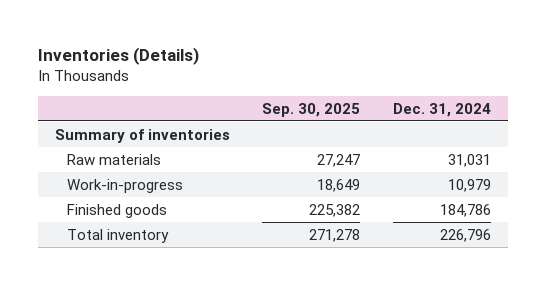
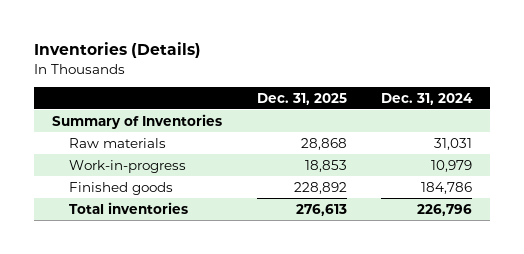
[262,102,361,117] Sep. 30, 2025 -> none
none -> [256,92,347,105] Dec. 31, 2025
[54,128,230,143] Summary of inventories -> [51,113,222,129] Summary of Inventories
[66,228,169,243] Total inventory -> [68,201,188,214] Total inventories

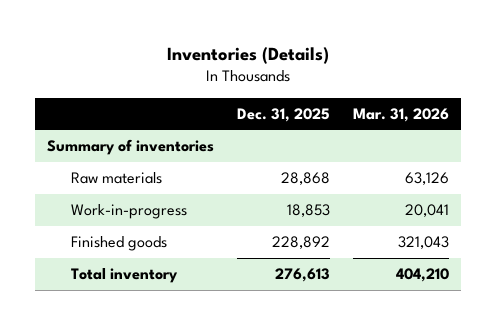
[381,92,474,105] Dec. 31, 2024 -> none
none -> [353,107,450,122] Mar. 31, 2026
[51,113,222,129] Summary of Inventories -> [46,139,214,156] Summary of inventories
[68,201,188,214] Total inventories -> [71,268,179,284] Total inventory

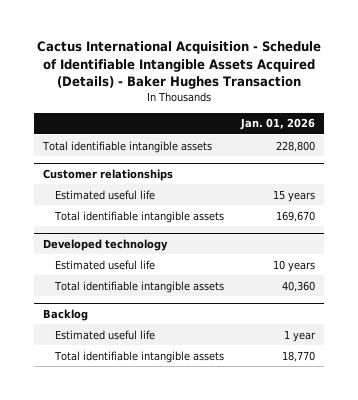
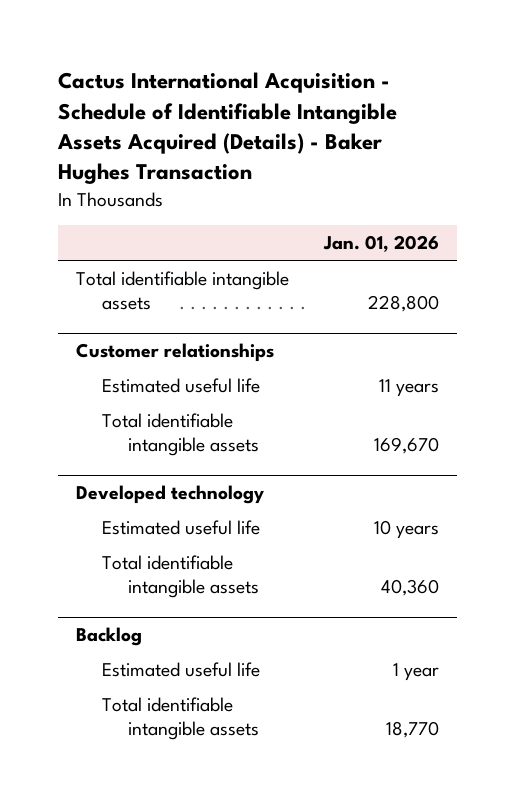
[273,189,316,202] 15 years -> [379,379,440,398] 11 years

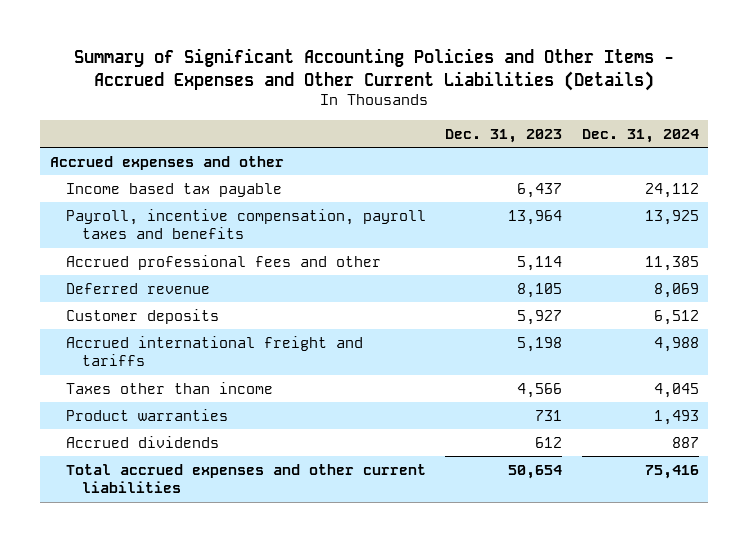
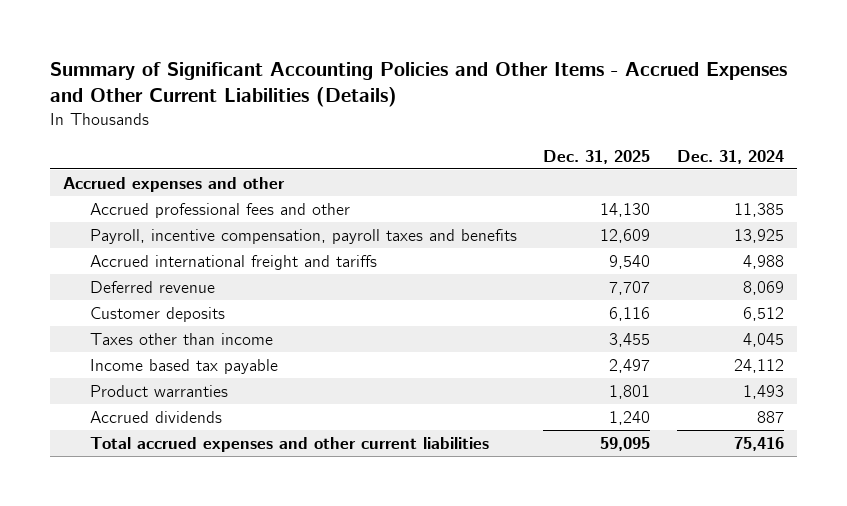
[445,128,563,143] Dec. 31, 2023 -> none
none -> [543,149,651,164] Dec. 31, 2025
[65,208,426,240] Payroll, incentive compensation, payroll taxes and benefits -> [89,229,517,245] Payroll, incentive compensation, payroll taxes and benefits
[65,335,363,367] Accrued international freight and tariffs -> [89,255,377,271] Accrued international freight and tariffs
[65,182,282,197] Income based tax payable -> [89,359,278,375] Income based tax payable

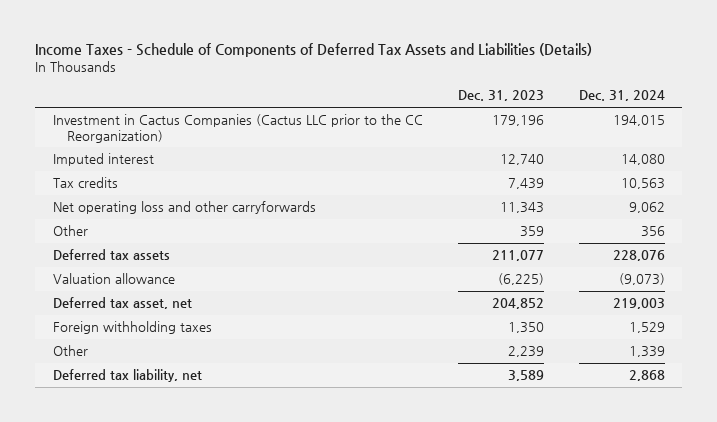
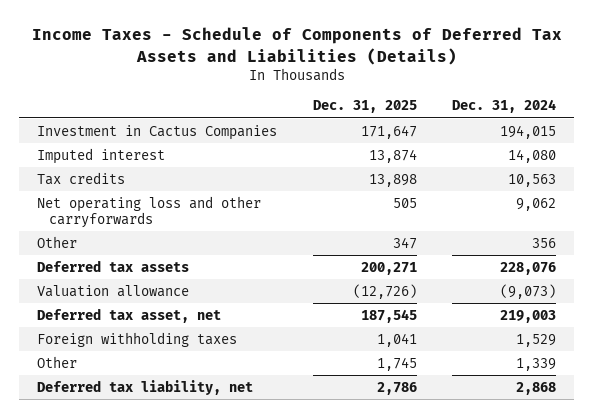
[457,90,544,102] Dec. 31, 2023 -> none
none -> [312,100,417,114] Dec. 31, 2025
[52,114,423,143] Investment in Cactus Companies (Cactus LLC prior to the CC Reorganization) -> [37,124,278,140] Investment in Cactus Companies

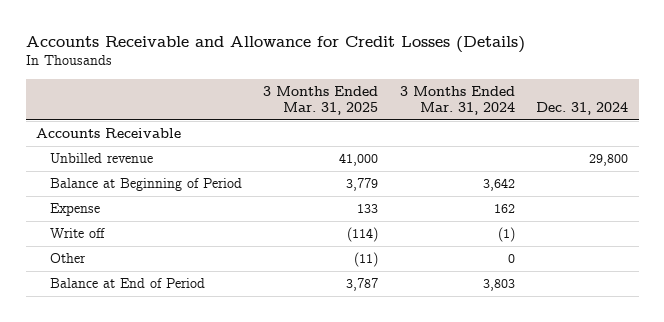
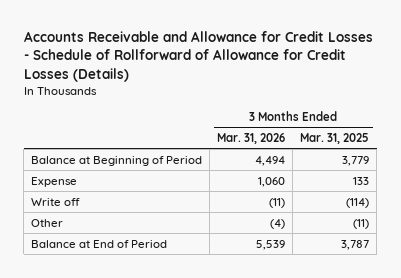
[25,35,525,53] Accounts Receivable and Allowance for Credit Losses (Details) -> [23,31,373,82] Accounts Receivable and Allowance for Credit Losses - Schedule of Rollforward of Allowance for Credit Losses (Details)
[399,85,515,116] 3 Months Ended Mar. 31, 2024 -> none
[536,102,629,116] Dec. 31, 2024 -> none
none -> [217,132,286,144] Mar. 31, 2026
[36,128,182,139] Accounts Receivable -> none
[49,153,153,164] Unbilled revenue -> none

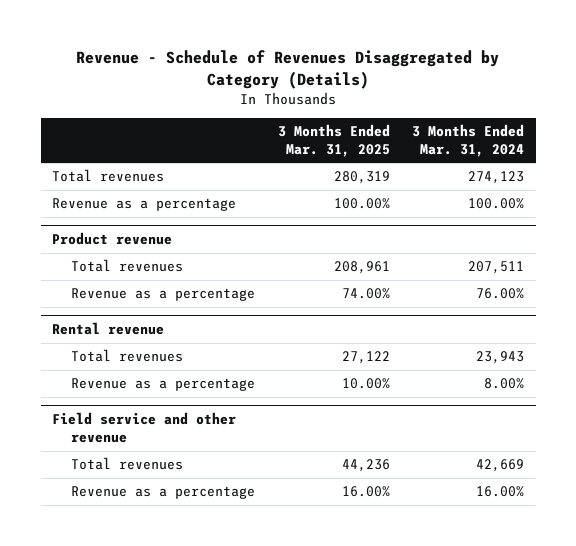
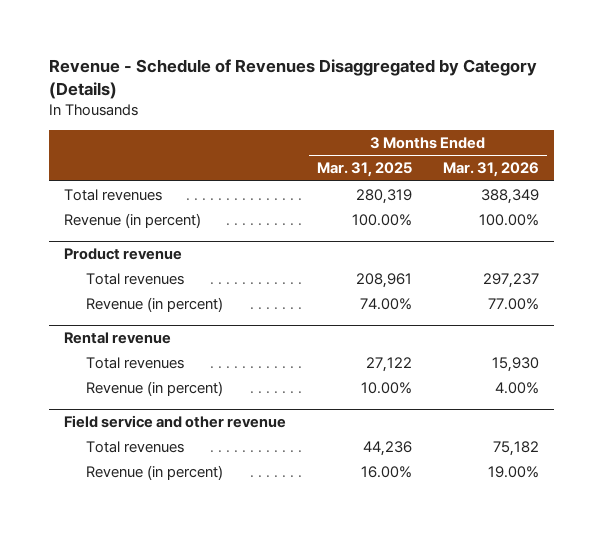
[412,123,525,157] 3 Months Ended Mar. 31, 2024 -> none
none -> [443,162,540,178] Mar. 31, 2026
[52,198,237,212] Revenue as a percentage -> [64,212,202,228] Revenue (in percent)
[70,288,255,302] Revenue as a percentage -> [86,296,224,312] Revenue (in percent)
[70,378,255,392] Revenue as a percentage -> [86,380,224,396] Revenue (in percent)
[70,486,255,500] Revenue as a percentage -> [86,464,224,480] Revenue (in percent)

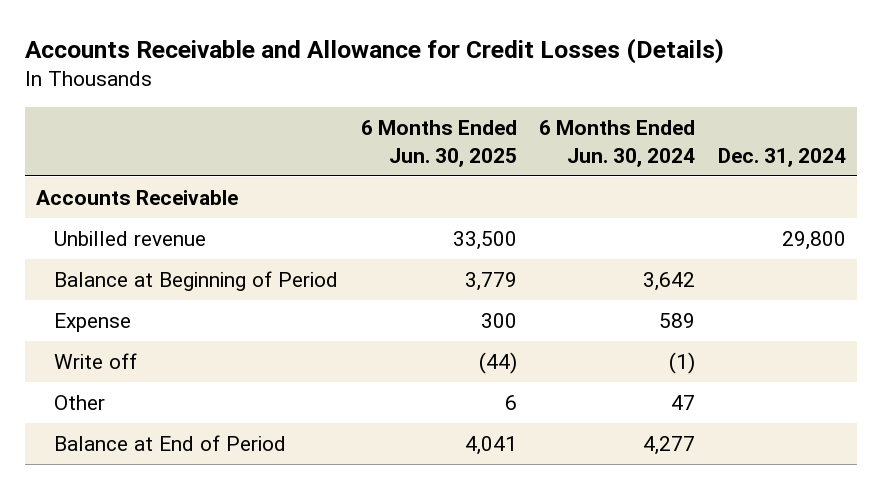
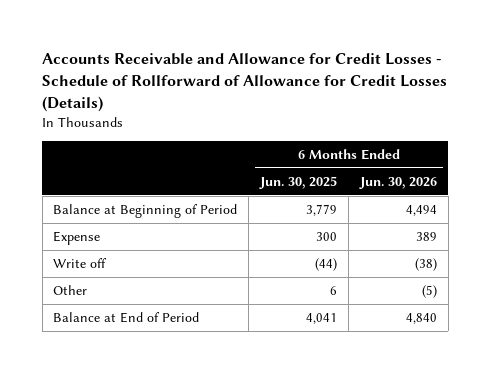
[24,37,724,64] Accounts Receivable and Allowance for Credit Losses (Details) -> [42,52,448,112] Accounts Receivable and Allowance for Credit Losses - Schedule of Rollforward of Allowance for Credit Losses (Details)
[539,120,696,167] 6 Months Ended Jun. 30, 2024 -> none
[717,147,846,167] Dec. 31, 2024 -> none
none -> [359,176,438,189] Jun. 30, 2026
[36,190,239,206] Accounts Receivable -> none
[54,231,207,247] Unbilled revenue -> none

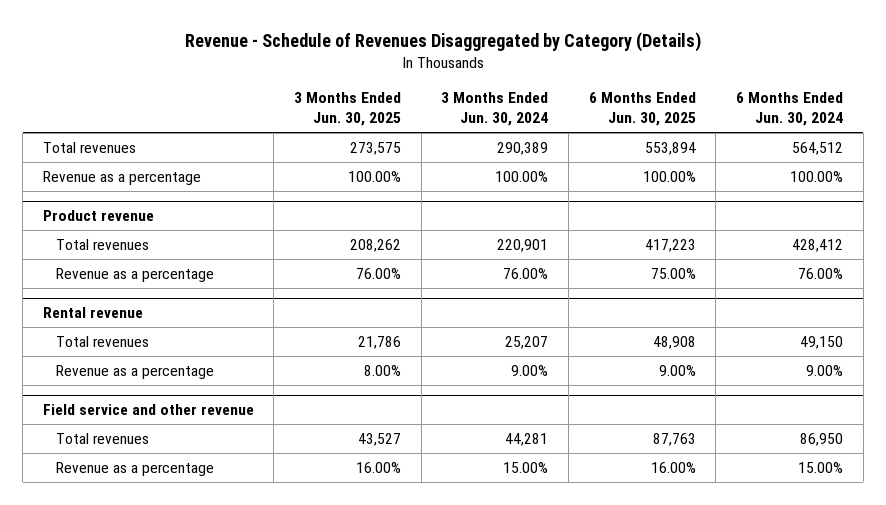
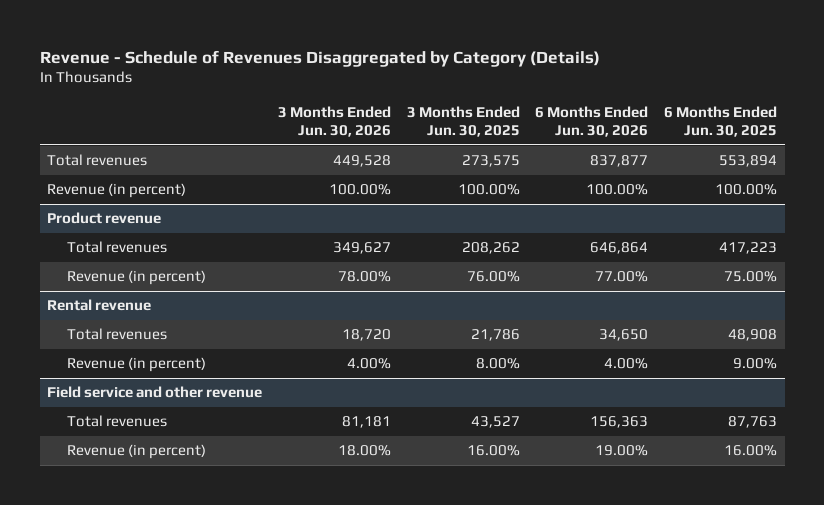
[441,92,549,127] 3 Months Ended Jun. 30, 2024 -> none
[735,92,843,127] 6 Months Ended Jun. 30, 2024 -> none
none -> [277,105,391,137] 3 Months Ended Jun. 30, 2026
none -> [535,105,649,137] 6 Months Ended Jun. 30, 2026
[42,170,201,185] Revenue as a percentage -> [47,183,187,199] Revenue (in percent)
[55,267,214,282] Revenue as a percentage -> [66,270,206,286] Revenue (in percent)
[55,364,214,379] Revenue as a percentage -> [66,357,206,373] Revenue (in percent)
[55,461,214,476] Revenue as a percentage -> [66,444,206,460] Revenue (in percent)

